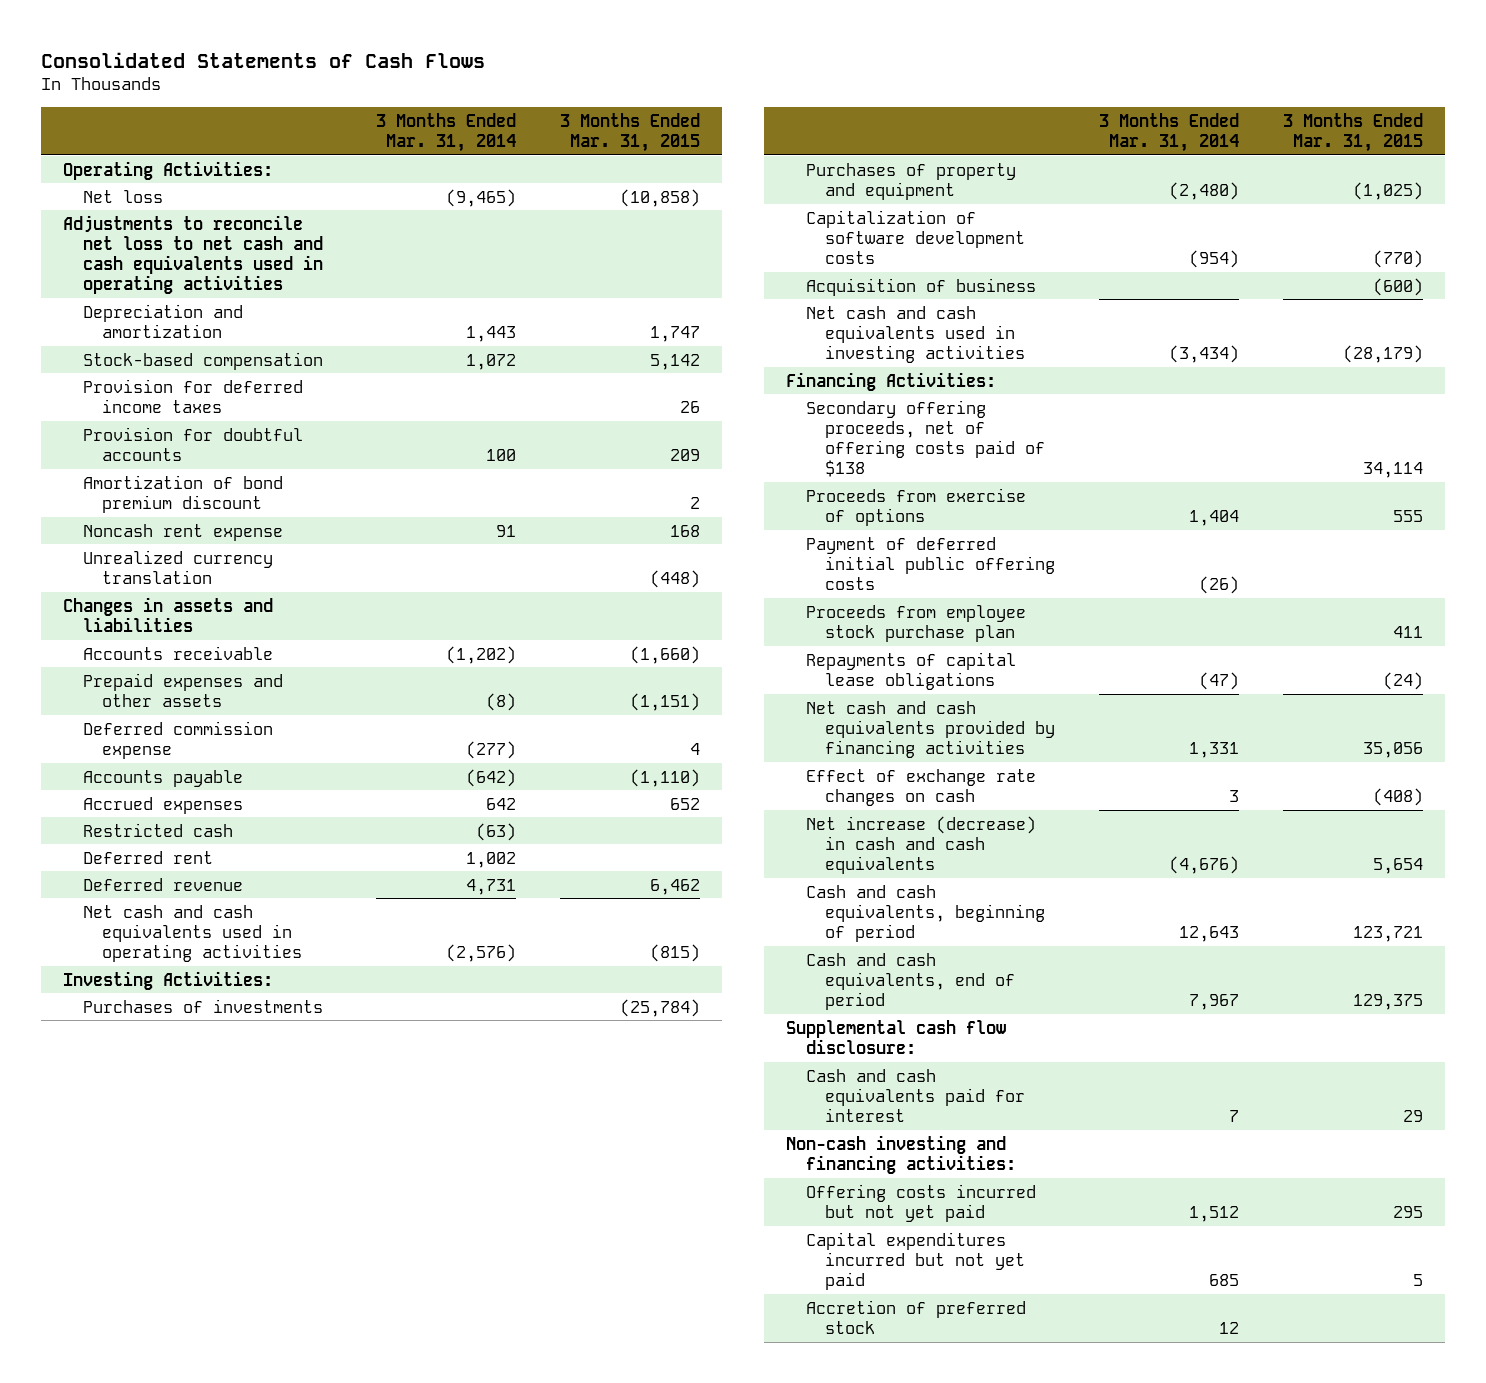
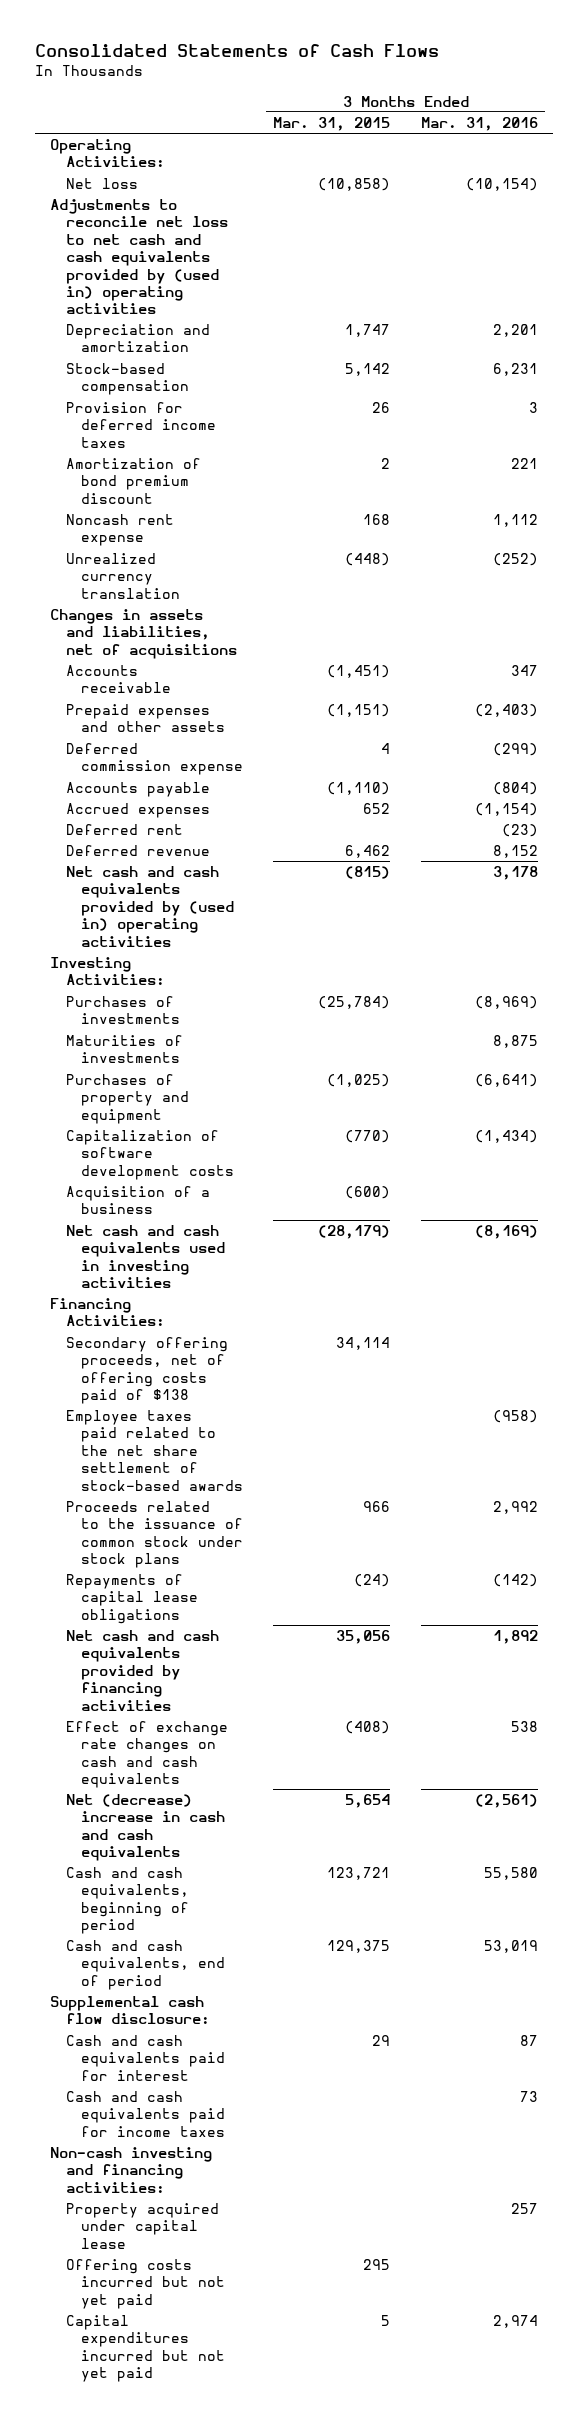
[376,112,517,152] 3 Months Ended Mar. 31, 2014 -> none
none -> [420,117,538,132] Mar. 31, 2016
[63,214,323,295] Adjustments to reconcile net loss to net cash and cash equivalents used in operating activities -> [50,199,228,315] Adjustments to reconcile net loss to net cash and cash equivalents provided by (used in) operating activities
[82,426,303,461] Provision for doubtful accounts -> none
[63,596,274,632] Changes in assets and liabilities -> [50,609,237,659] Changes in assets and liabilities, net of acquisitions
[630,645,701,664] (1,660) -> [327,665,391,679] (1,451)
[82,822,233,837] Restricted cash -> none
[82,904,303,963] Net cash and cash equivalents used in operating activities -> [65,866,234,947] Net cash and cash equivalents provided by (used in) operating activities
none -> [65,1035,183,1064] Maturities of investments
[805,277,1036,296] Acquisition of business -> [65,1186,210,1215] Acquisition of a business
[805,487,1026,526] Proceeds from exercise of options -> none
[805,536,1055,591] Payment of deferred initial public offering costs -> none
[805,604,1026,642] Proceeds from employee stock purchase plan -> none
none -> [65,1410,243,1491] Employee taxes paid related to the net share settlement of stock-based awards
none -> [65,1501,243,1569] Proceeds related to the issuance of common stock under stock plans
[805,768,1036,806] Effect of exchange rate changes on cash -> [65,1721,228,1789] Effect of exchange rate changes on cash and cash equivalents
[805,815,1036,875] Net increase (decrease) in cash and cash equivalents -> [65,1794,225,1862] Net (decrease) increase in cash and cash equivalents
none -> [65,2091,225,2137] Cash and cash equivalents paid for income taxes
none -> [65,2203,219,2249] Property acquired under capital lease
[805,1299,1026,1334] Accretion of preferred stock -> none

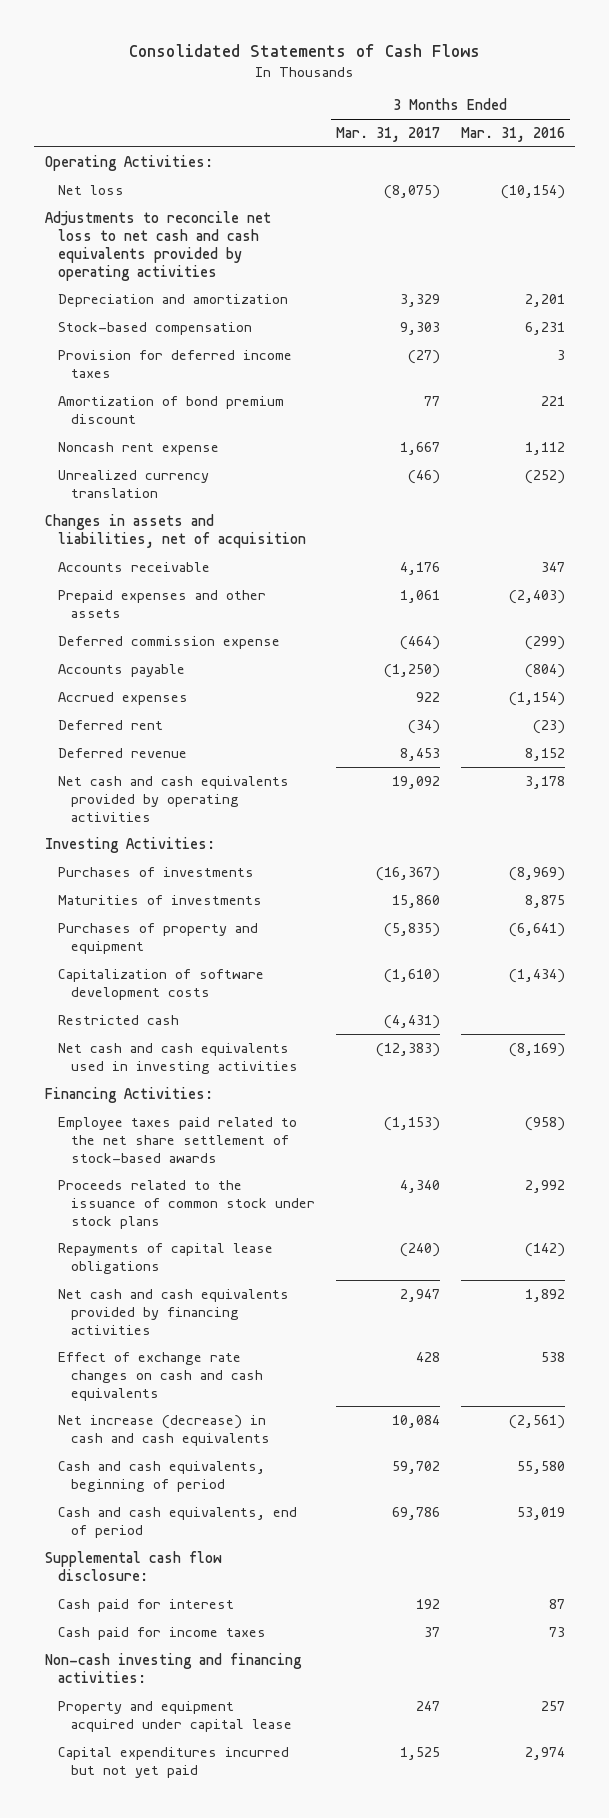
[273,117,391,132] Mar. 31, 2015 -> none
none -> [335,127,440,143] Mar. 31, 2017
[50,199,228,315] Adjustments to reconcile net loss to net cash and cash equivalents provided by (used in) operating activities -> [44,210,271,281] Adjustments to reconcile net loss to net cash and cash equivalents provided by operating activities
[50,609,237,659] Changes in assets and liabilities, net of acquisitions -> [44,513,306,548] Changes in assets and liabilities, net of acquisition
[65,866,234,947] Net cash and cash equivalents provided by (used in) operating activities -> [57,775,289,822] Net cash and cash equivalents provided by operating activities
[65,1186,210,1215] Acquisition of a business -> none
none -> [57,1014,179,1025] Restricted cash
[65,1337,228,1405] Secondary offering proceeds, net of offering costs paid of $138 -> none
[65,1794,225,1862] Net (decrease) increase in cash and cash equivalents -> [57,1414,271,1446] Net increase (decrease) in cash and cash equivalents
[65,2035,225,2081] Cash and cash equivalents paid for interest -> [57,1598,234,1612] Cash paid for interest
[65,2091,225,2137] Cash and cash equivalents paid for income taxes -> [57,1626,266,1640] Cash paid for income taxes
[65,2259,225,2309] Offering costs incurred but not yet paid -> none
[65,2203,219,2249] Property acquired under capital lease -> [57,1700,293,1732] Property and equipment acquired under capital lease

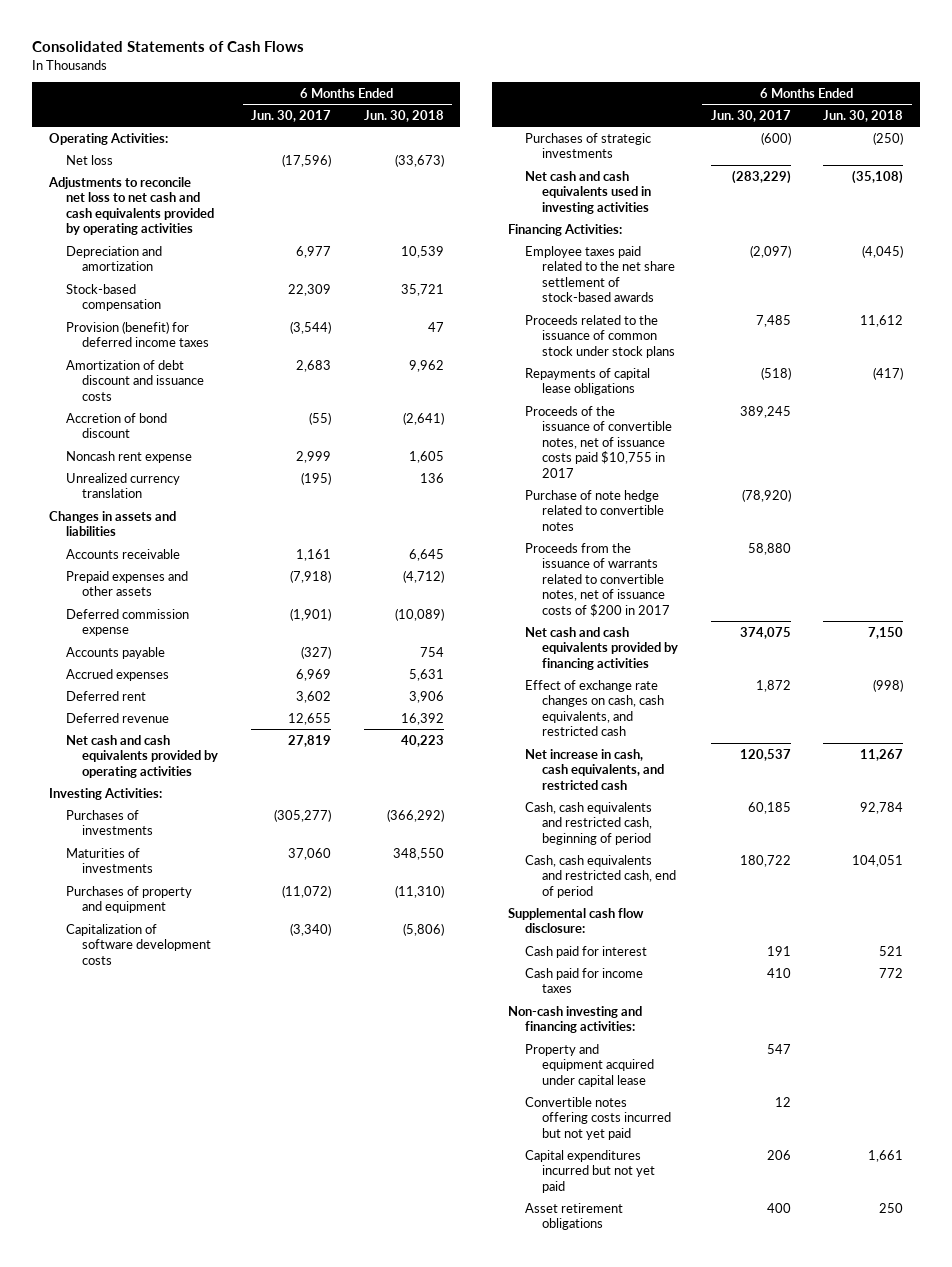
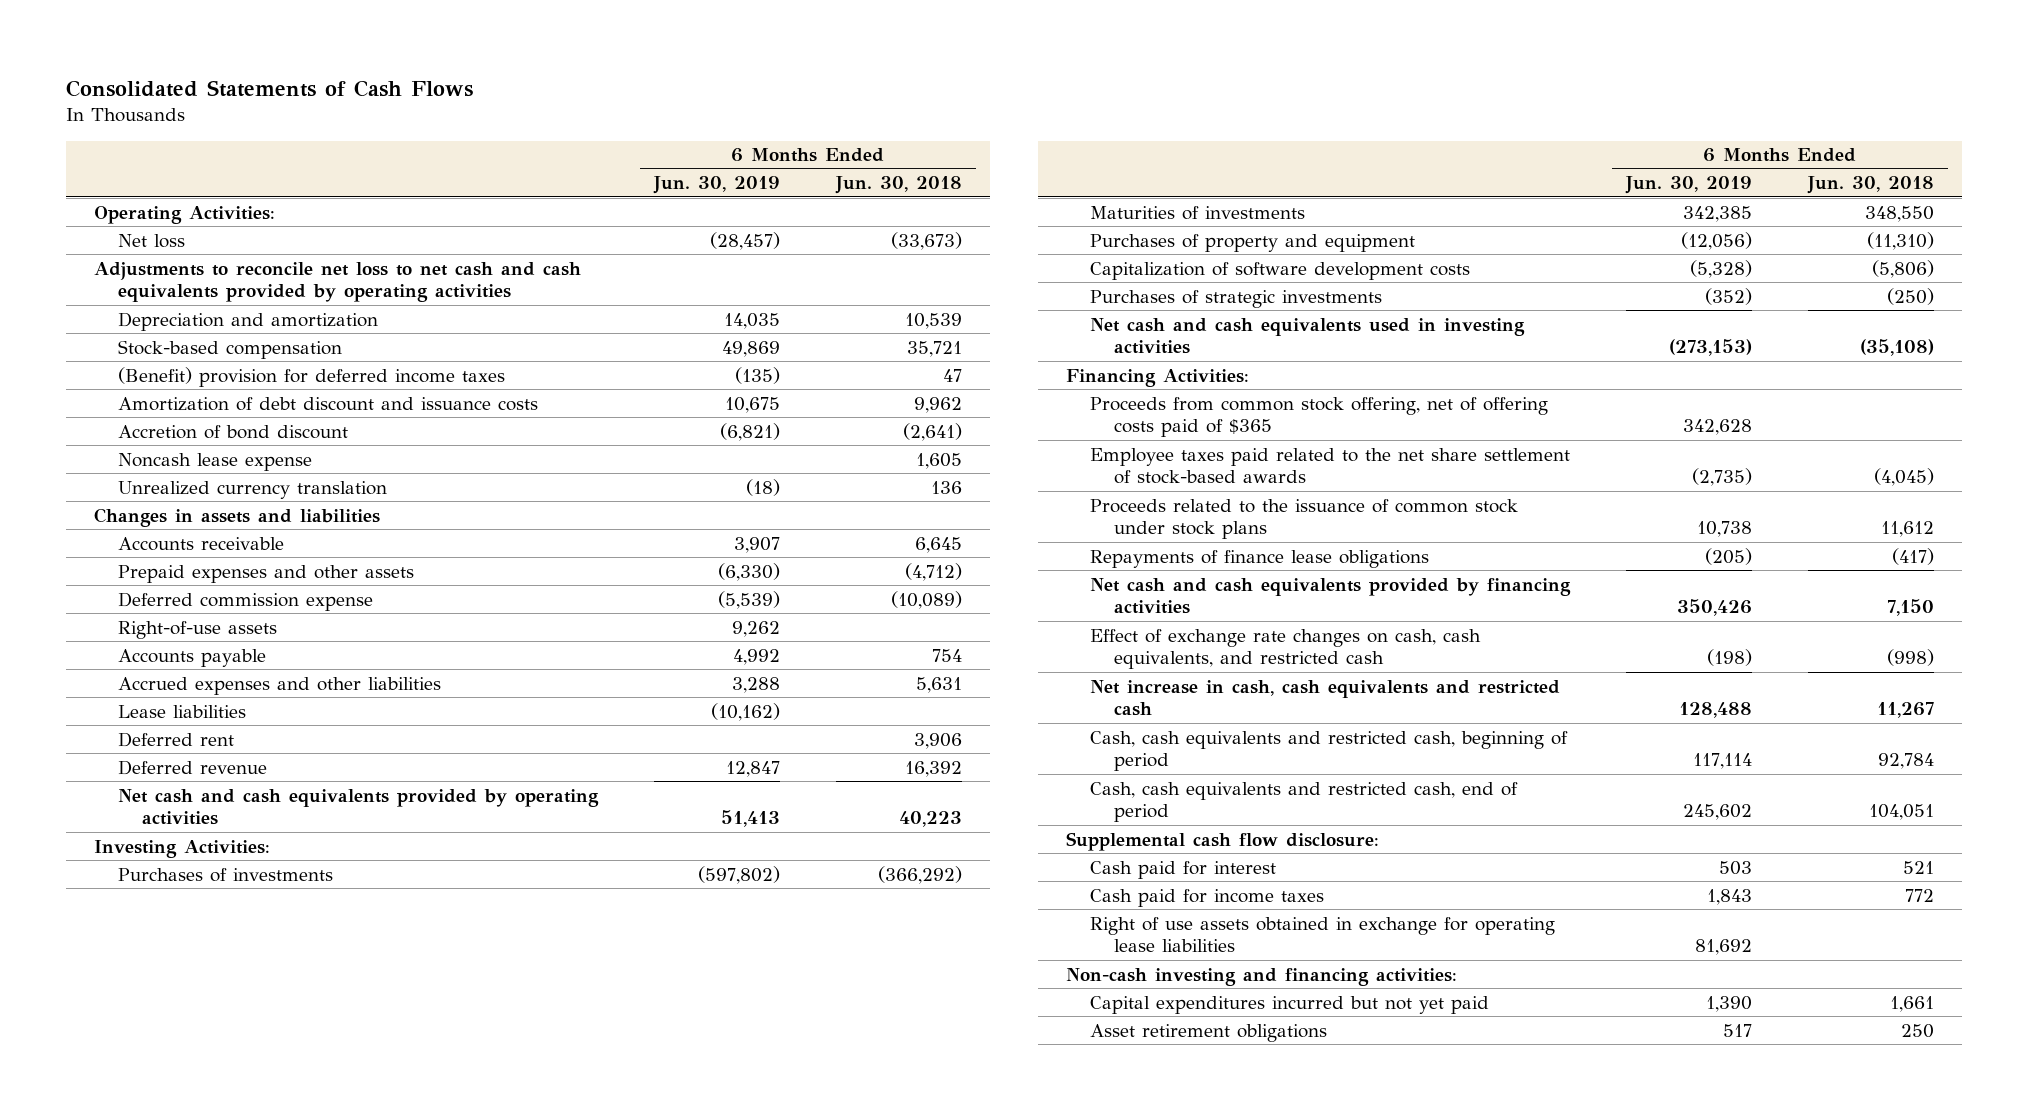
[250,110,331,123] Jun. 30, 2017 -> none
none -> [652,176,780,195] Jun. 30, 2019
[65,320,210,348] Provision (benefit) for deferred income taxes -> [117,366,505,387] (Benefit) provision for deferred income taxes
[65,450,192,463] Noncash rent expense -> [117,452,312,471] Noncash lease expense
none -> [117,620,277,639] Right-of-use assets
[65,668,169,681] Accrued expenses -> [117,676,441,695] Accrued expenses and other liabilities
none -> [117,704,246,718] Lease liabilities
none -> [1089,396,1548,438] Proceeds from common stock offering, net of offering costs paid of $365
[525,405,672,479] Proceeds of the issuance of convertible notes, net of issuance costs paid $10,755 in 2017 -> none
[525,489,664,531] Purchase of note hedge related to convertible notes -> none
[525,542,670,618] Proceeds from the issuance of warrants related to convertible notes, net of issuance costs of $200 in 2017 -> none
[525,367,651,396] Repayments of capital lease obligations -> [1089,549,1429,568] Repayments of finance lease obligations
[525,748,664,790] Net increase in cash, cash equivalents, and restricted cash -> [1089,679,1560,717] Net increase in cash, cash equivalents and restricted cash
none -> [1089,916,1555,953] Right of use assets obtained in exchange for operating lease liabilities
[525,1043,654,1087] Property and equipment acquired under capital lease -> none
[525,1096,671,1140] Convertible notes offering costs incurred but not yet paid -> none

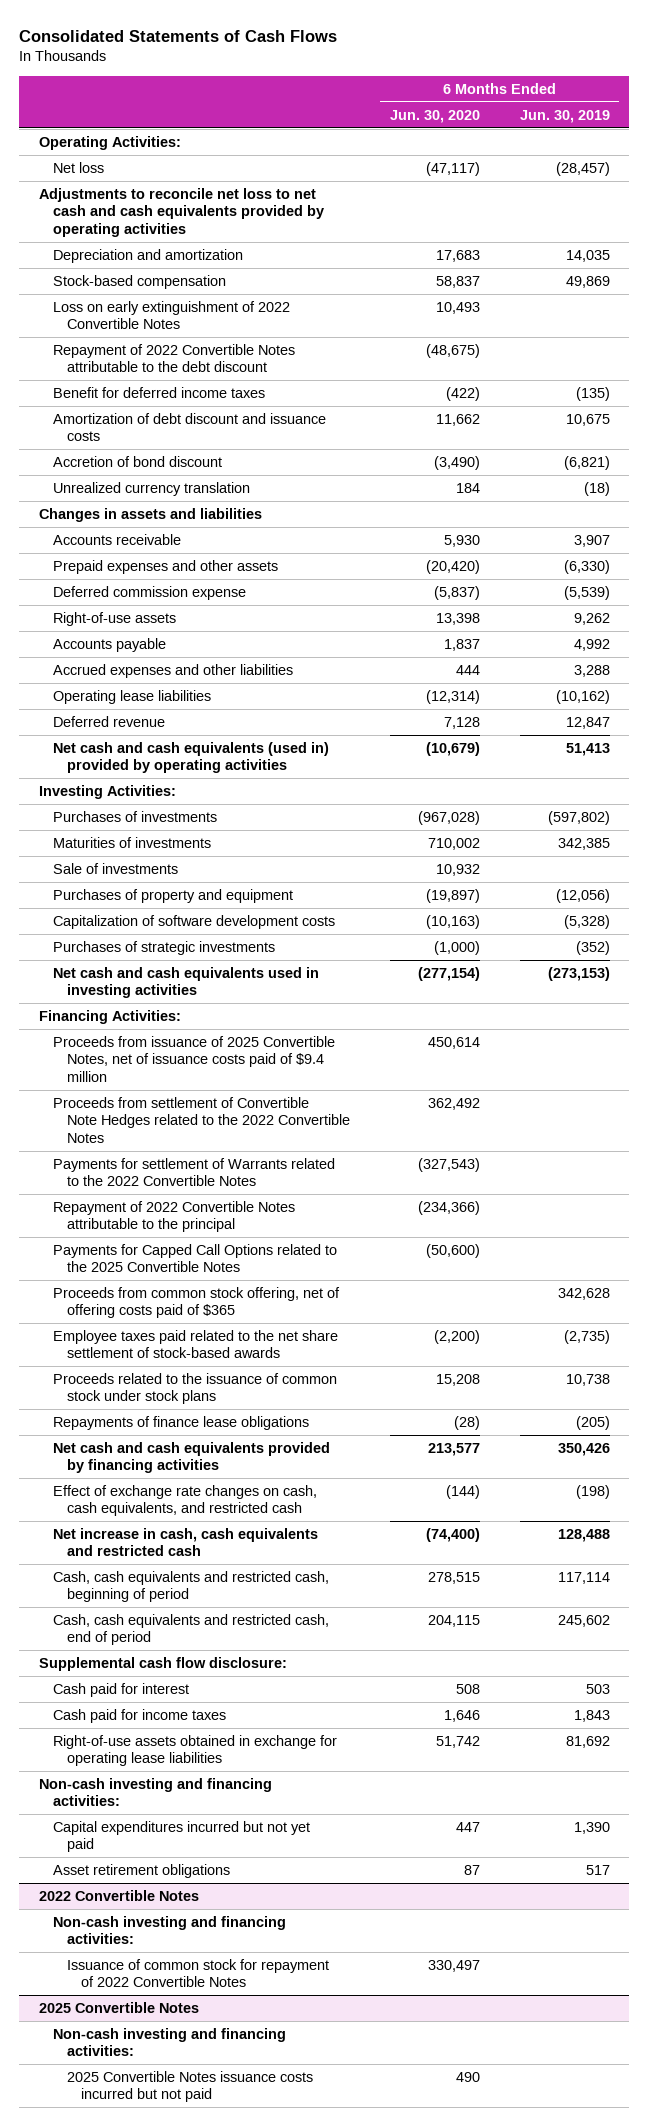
[834,176,962,195] Jun. 30, 2018 -> none
none -> [389,109,480,123] Jun. 30, 2020
none -> [53,301,291,330] Loss on early extinguishment of 2022 Convertible Notes
none -> [53,344,296,373] Repayment of 2022 Convertible Notes attributable to the debt discount
[117,366,505,387] (Benefit) provision for deferred income taxes -> [53,387,266,399] Benefit for deferred income taxes
[117,452,312,471] Noncash lease expense -> none
[117,731,234,747] Deferred rent -> none
[117,704,246,718] Lease liabilities -> [53,690,212,705] Operating lease liabilities
[117,788,599,826] Net cash and cash equivalents provided by operating activities -> [53,742,330,774] Net cash and cash equivalents (used in) provided by operating activities
none -> [53,863,179,875] Sale of investments
none -> [53,1036,336,1082] Proceeds from issuance of 2025 Convertible Notes, net of issuance costs paid of $9.4 million
none -> [53,1097,351,1143] Proceeds from settlement of Convertible Note Hedges related to the 2022 Convertible Notes
none -> [53,1158,336,1187] Payments for settlement of Warrants related to the 2022 Convertible Notes
none -> [53,1201,296,1233] Repayment of 2022 Convertible Notes attributable to the principal
none -> [53,1244,338,1273] Payments for Capped Call Options related to the 2025 Convertible Notes
[1089,916,1555,953] Right of use assets obtained in exchange for operating lease liabilities -> [53,1735,338,1767] Right-of-use assets obtained in exchange for operating lease liabilities
none -> [39,1890,200,1902] 2022 Convertible Notes
none -> [53,1916,287,1945] Non-cash investing and financing activities:
none -> [67,1959,330,1988] Issuance of common stock for repayment of 2022 Convertible Notes
none -> [39,2002,200,2014] 2025 Convertible Notes
none -> [53,2028,287,2057] Non-cash investing and financing activities:
none -> [67,2071,314,2103] 2025 Convertible Notes issuance costs incurred but not paid

